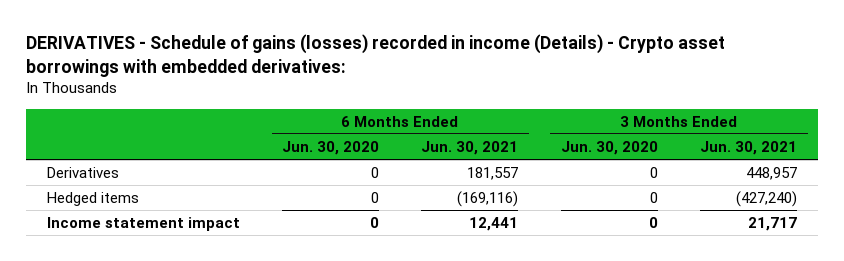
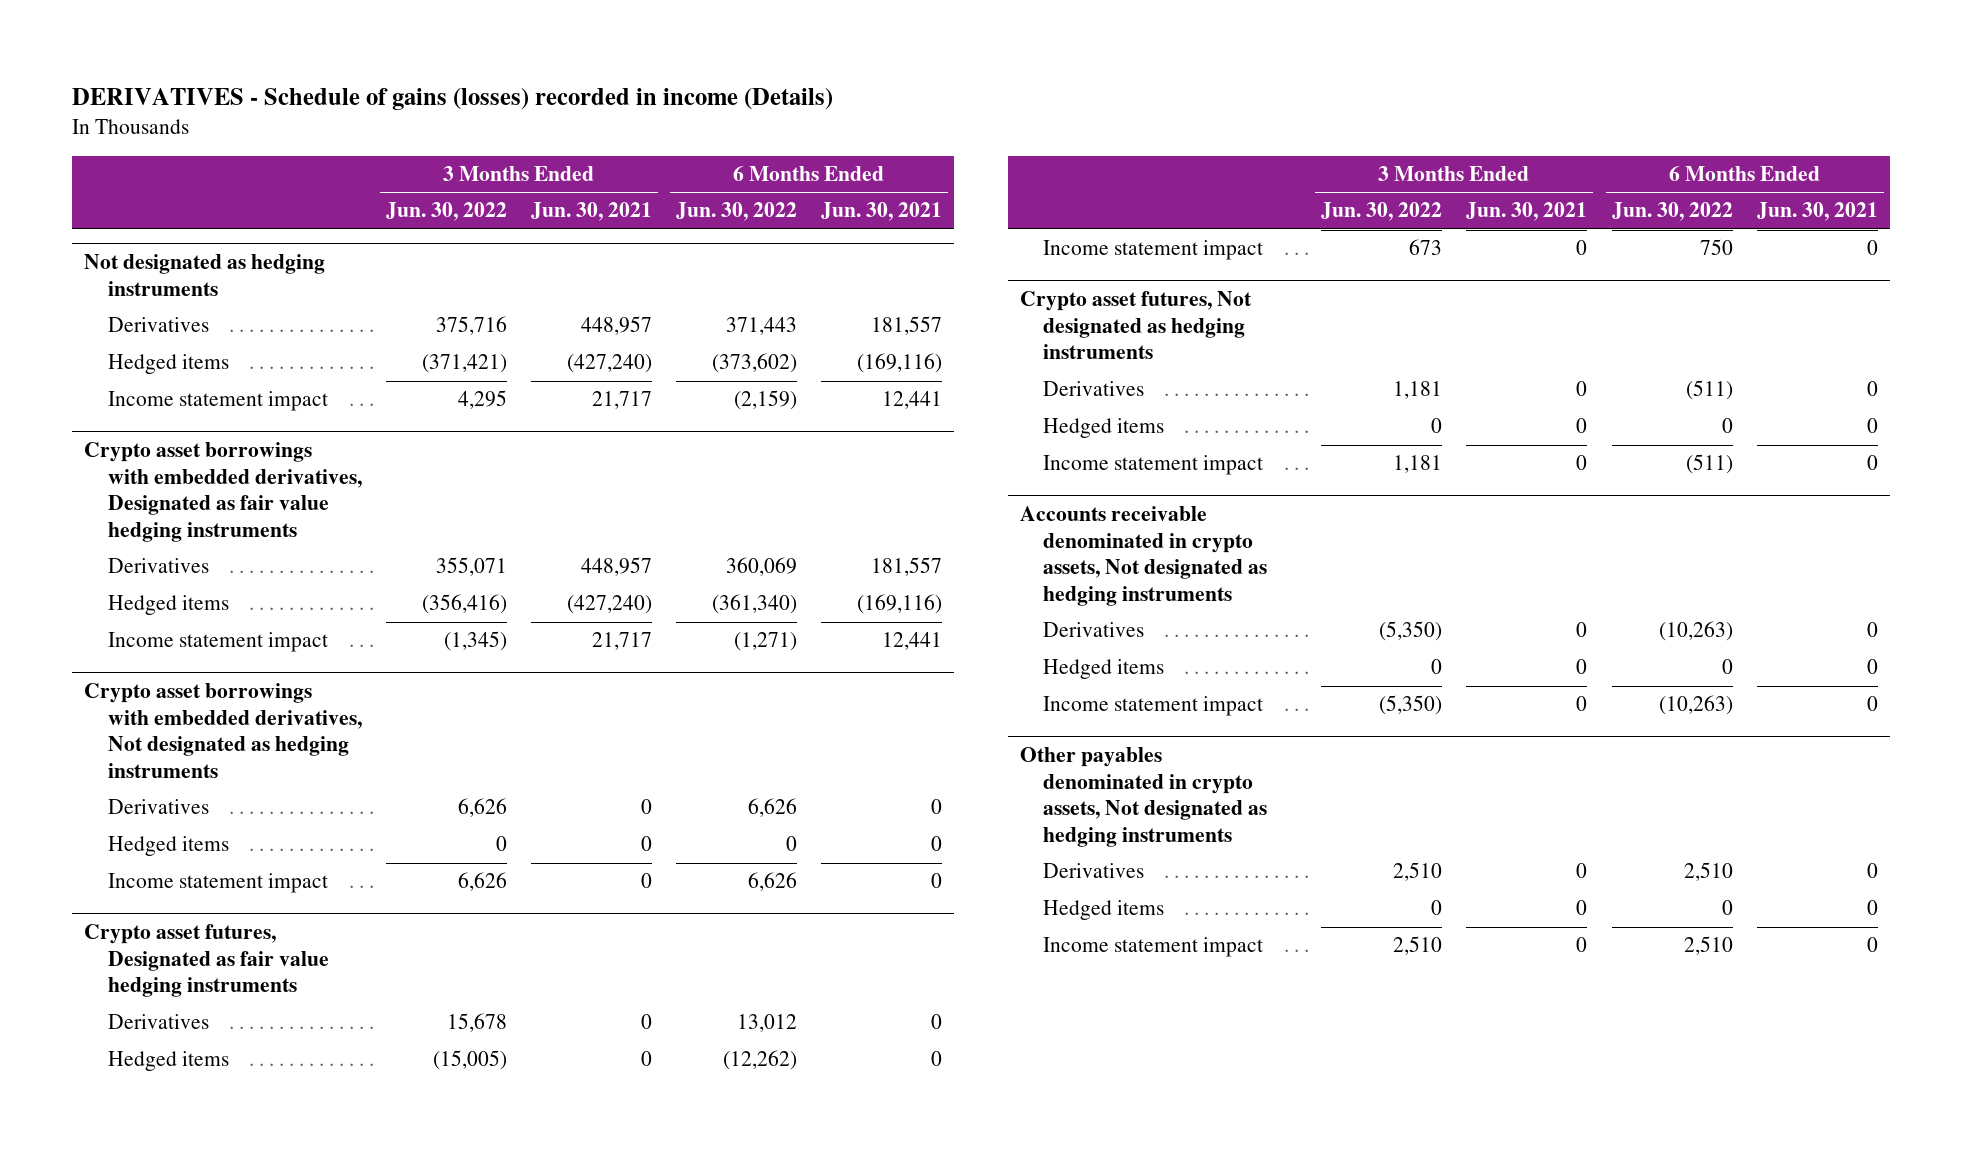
[25,34,725,77] DERIVATIVES - Schedule of gains (losses) recorded in income (Details) - Crypto asset borrowings with embedded derivatives: -> [72,88,834,111] DERIVATIVES - Schedule of gains (losses) recorded in income (Details)
[282,141,380,156] Jun. 30, 2020 -> none
[560,141,658,156] Jun. 30, 2020 -> none
none -> [385,202,507,222] Jun. 30, 2022
none -> [676,202,798,222] Jun. 30, 2022
none -> [84,253,326,296] Not designated as hedging instruments
none -> [84,441,362,543] Crypto asset borrowings with embedded derivatives, Designated as fair value hedging instruments
none -> [107,558,209,574] Derivatives
none -> [107,595,229,616] Hedged items
none -> [107,632,328,653] Income statement impact
none -> [84,682,362,779] Crypto asset borrowings with embedded derivatives, Not designated as hedging instruments
none -> [107,799,209,815] Derivatives
none -> [107,836,229,857] Hedged items
none -> [107,873,328,894] Income statement impact
none -> [84,923,329,998] Crypto asset futures, Designated as fair value hedging instruments
none -> [107,1014,209,1030] Derivatives
none -> [107,1051,229,1072] Hedged items
none -> [1043,240,1264,261] Income statement impact
none -> [1019,290,1252,360] Crypto asset futures, Not designated as hedging instruments
none -> [1043,381,1145,397] Derivatives
none -> [1043,418,1165,439] Hedged items
none -> [1043,455,1264,476] Income statement impact
none -> [1019,505,1268,607] Accounts receivable denominated in crypto assets, Not designated as hedging instruments
none -> [1043,622,1145,638] Derivatives
none -> [1043,659,1165,680] Hedged items
none -> [1043,696,1264,717] Income statement impact
none -> [1019,746,1268,848] Other payables denominated in crypto assets, Not designated as hedging instruments
none -> [1043,863,1145,879] Derivatives
none -> [1043,900,1165,921] Hedged items
none -> [1043,937,1264,958] Income statement impact

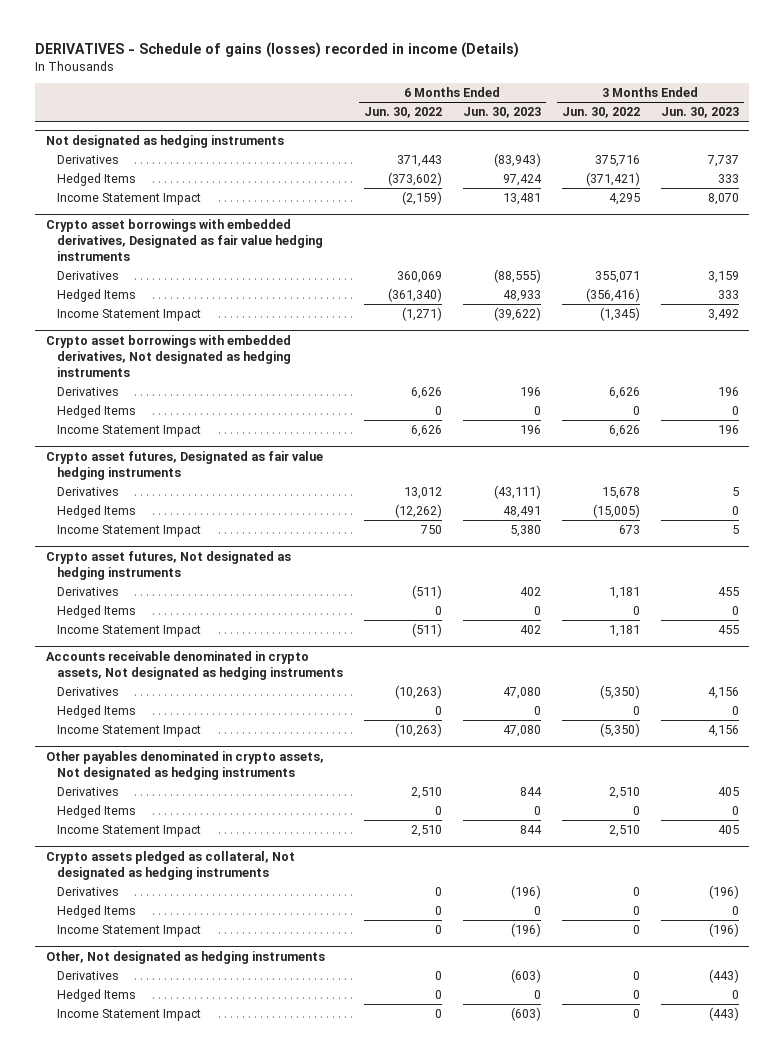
[531,202,653,222] Jun. 30, 2021 -> none
[821,202,943,222] Jun. 30, 2021 -> none
none -> [462,107,541,119] Jun. 30, 2023
none -> [660,107,739,119] Jun. 30, 2023
[107,354,229,375] Hedged items -> [57,173,137,187] Hedged Items
[107,391,328,412] Income statement impact -> [57,193,202,206] Income Statement Impact
[107,595,229,616] Hedged items -> [57,289,137,303] Hedged Items
[107,632,328,653] Income statement impact -> [57,309,202,322] Income Statement Impact
[107,836,229,857] Hedged items -> [57,405,137,419] Hedged Items
[107,873,328,894] Income statement impact -> [57,425,202,438] Income Statement Impact
[107,1051,229,1072] Hedged items -> [57,505,137,519] Hedged Items
[1043,240,1264,261] Income statement impact -> [57,525,202,538] Income Statement Impact
[1043,418,1165,439] Hedged items -> [57,605,137,619] Hedged Items
[1043,455,1264,476] Income statement impact -> [57,625,202,638] Income Statement Impact
[1043,659,1165,680] Hedged items -> [57,705,137,719] Hedged Items
[1043,696,1264,717] Income statement impact -> [57,725,202,738] Income Statement Impact
[1043,900,1165,921] Hedged items -> [57,805,137,819] Hedged Items
[1043,937,1264,958] Income statement impact -> [57,825,202,838] Income Statement Impact
none -> [45,850,295,880] Crypto assets pledged as collateral, Not designated as hedging instruments
none -> [57,887,120,897] Derivatives
none -> [57,905,137,919] Hedged Items
none -> [57,925,202,938] Income Statement Impact
none -> [45,950,325,964] Other, Not designated as hedging instruments
none -> [57,971,120,981] Derivatives
none -> [57,989,137,1003] Hedged Items
none -> [57,1009,202,1022] Income Statement Impact

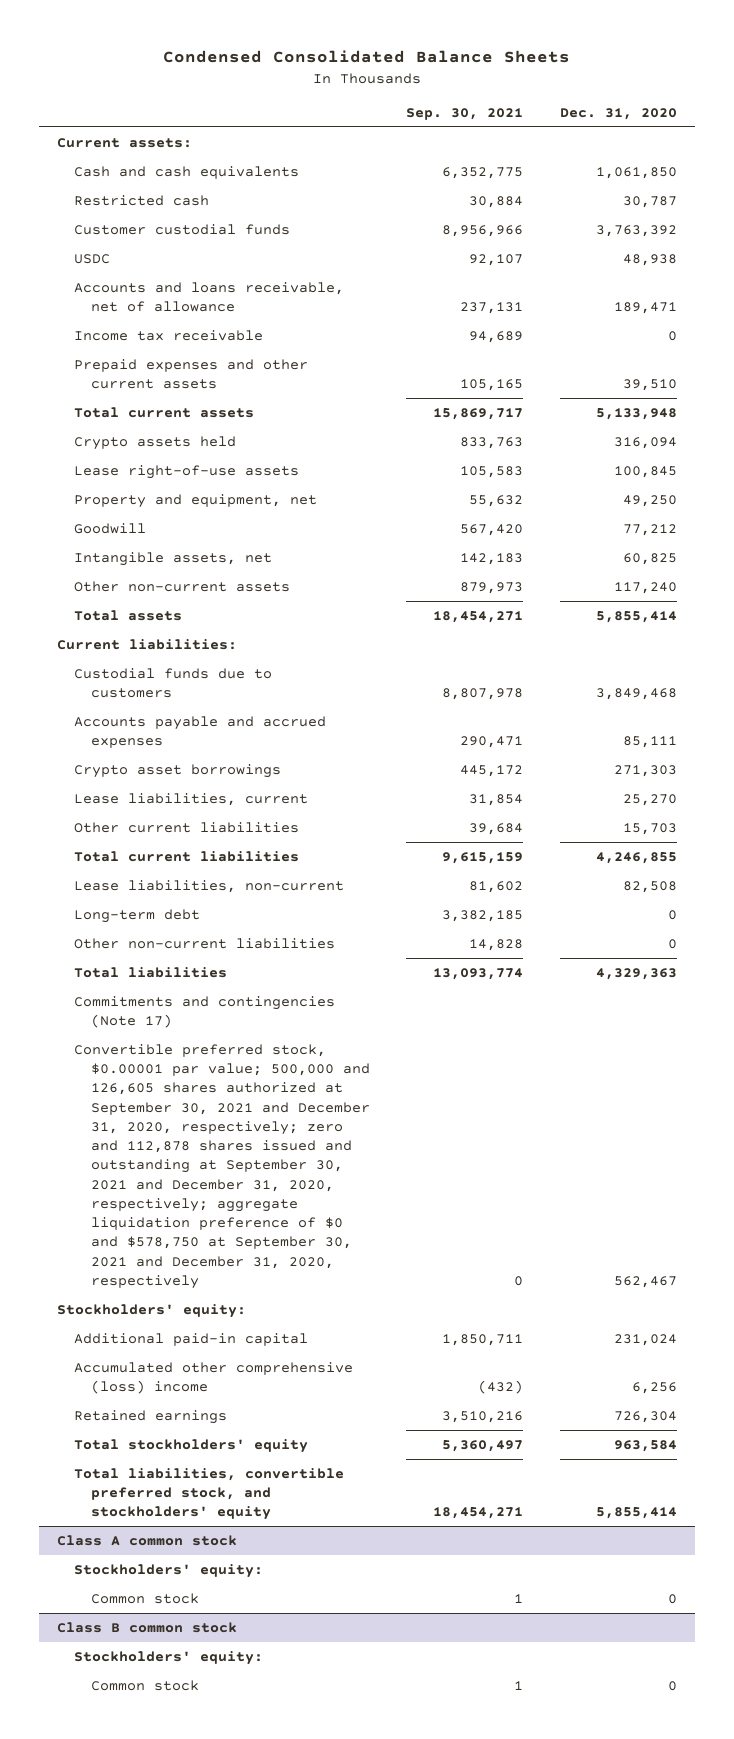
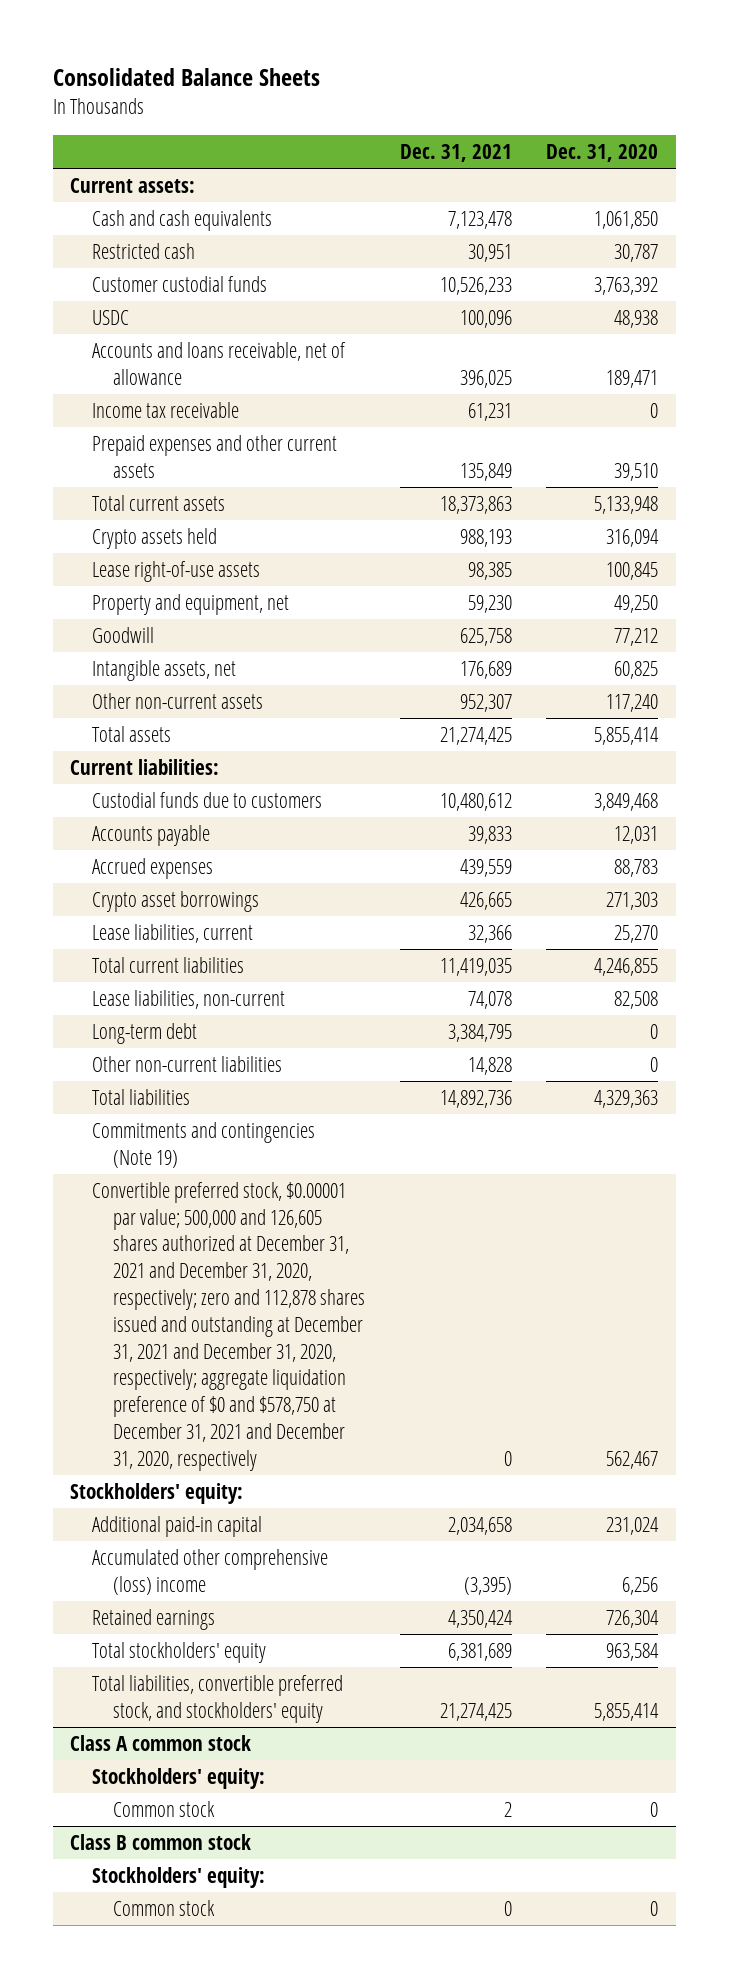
[162,50,570,64] Condensed Consolidated Balance Sheets -> [53,67,321,86] Consolidated Balance Sheets
[406,107,524,120] Sep. 30, 2021 -> none
none -> [399,144,512,163] Dec. 31, 2021
[73,715,326,749] Accounts payable and accrued expenses -> none
none -> [91,824,210,846] Accounts payable
none -> [91,857,213,879] Accrued expenses
[73,821,299,833] Other current liabilities -> none
[73,995,335,1029] Commitments and contingencies (Note 17) -> [91,1121,315,1168] Commitments and contingencies (Note 19)
[73,1043,370,1289] Convertible preferred stock, $0.00001 par value; 500,000 and 126,605 shares authorized at September 30, 2021 and December 31, 2020, respectively; zero and 112,878 shares issued and outstanding at September 30, 2021 and December 31, 2020, respectively; aggregate liquidation preference of $0 and $578,750 at September 30, 2021 and December 31, 2020, respectively -> [91,1181,366,1471] Convertible preferred stock, $0.00001 par value; 500,000 and 126,605 shares authorized at December 31, 2021 and December 31, 2020, respectively; zero and 112,878 shares issued and outstanding at December 31, 2021 and December 31, 2020, respectively; aggregate liquidation preference of $0 and $578,750 at December 31, 2021 and December 31, 2020, respectively

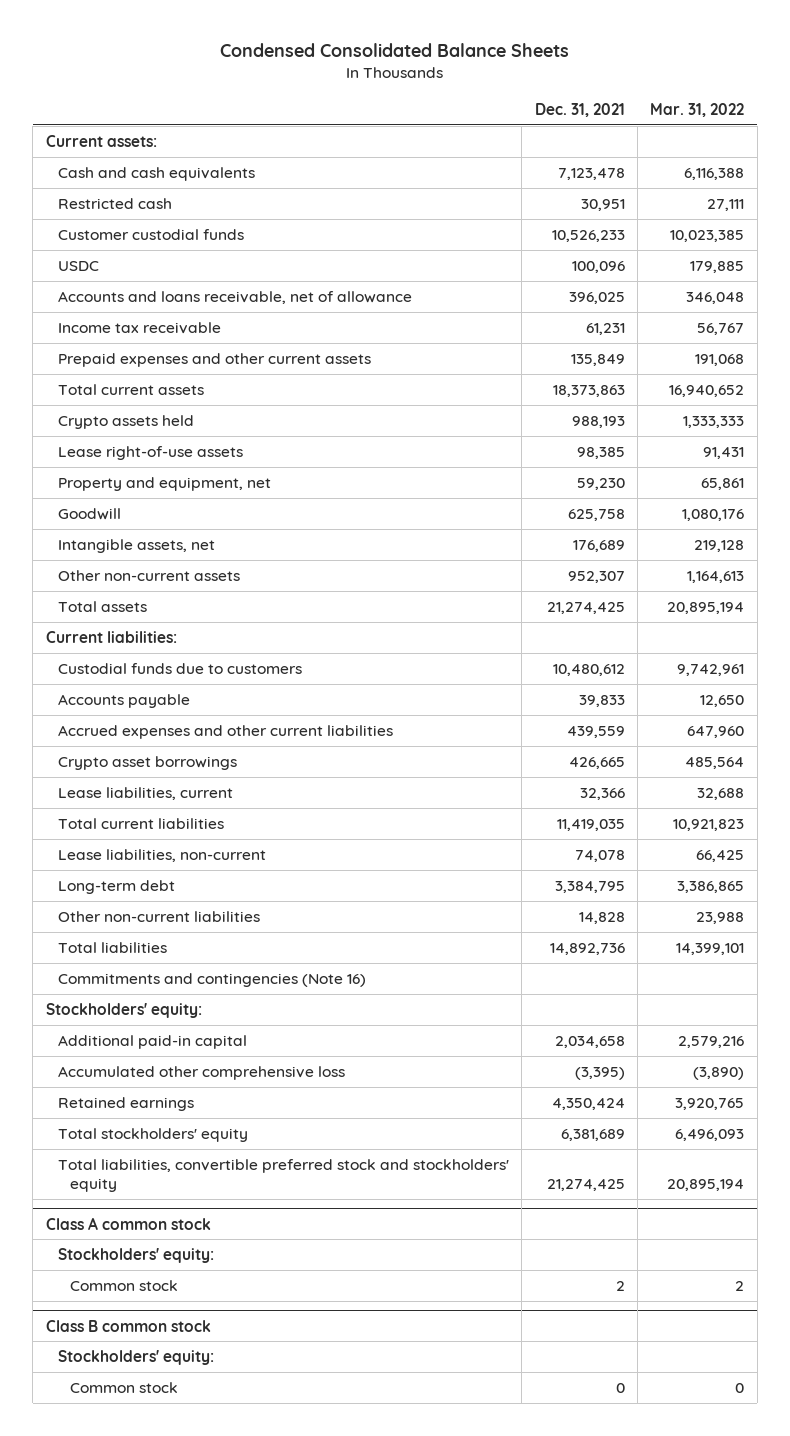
[53,67,321,86] Consolidated Balance Sheets -> [220,43,570,58] Condensed Consolidated Balance Sheets
[546,144,659,163] Dec. 31, 2020 -> none
none -> [650,102,745,117] Mar. 31, 2022
[91,857,213,879] Accrued expenses -> [57,724,393,739] Accrued expenses and other current liabilities
[91,1181,366,1471] Convertible preferred stock, $0.00001 par value; 500,000 and 126,605 shares authorized at December 31, 2021 and December 31, 2020, respectively; zero and 112,878 shares issued and outstanding at December 31, 2021 and December 31, 2020, respectively; aggregate liquidation preference of $0 and $578,750 at December 31, 2021 and December 31, 2020, respectively -> none
[91,1121,315,1168] Commitments and contingencies (Note 19) -> [57,972,366,987] Commitments and contingencies (Note 16)
[91,1548,328,1595] Accumulated other comprehensive (loss) income -> [57,1065,345,1080] Accumulated other comprehensive loss
[91,1674,343,1723] Total liabilities, convertible preferred stock, and stockholders' equity -> [57,1158,509,1193] Total liabilities, convertible preferred stock and stockholders' equity

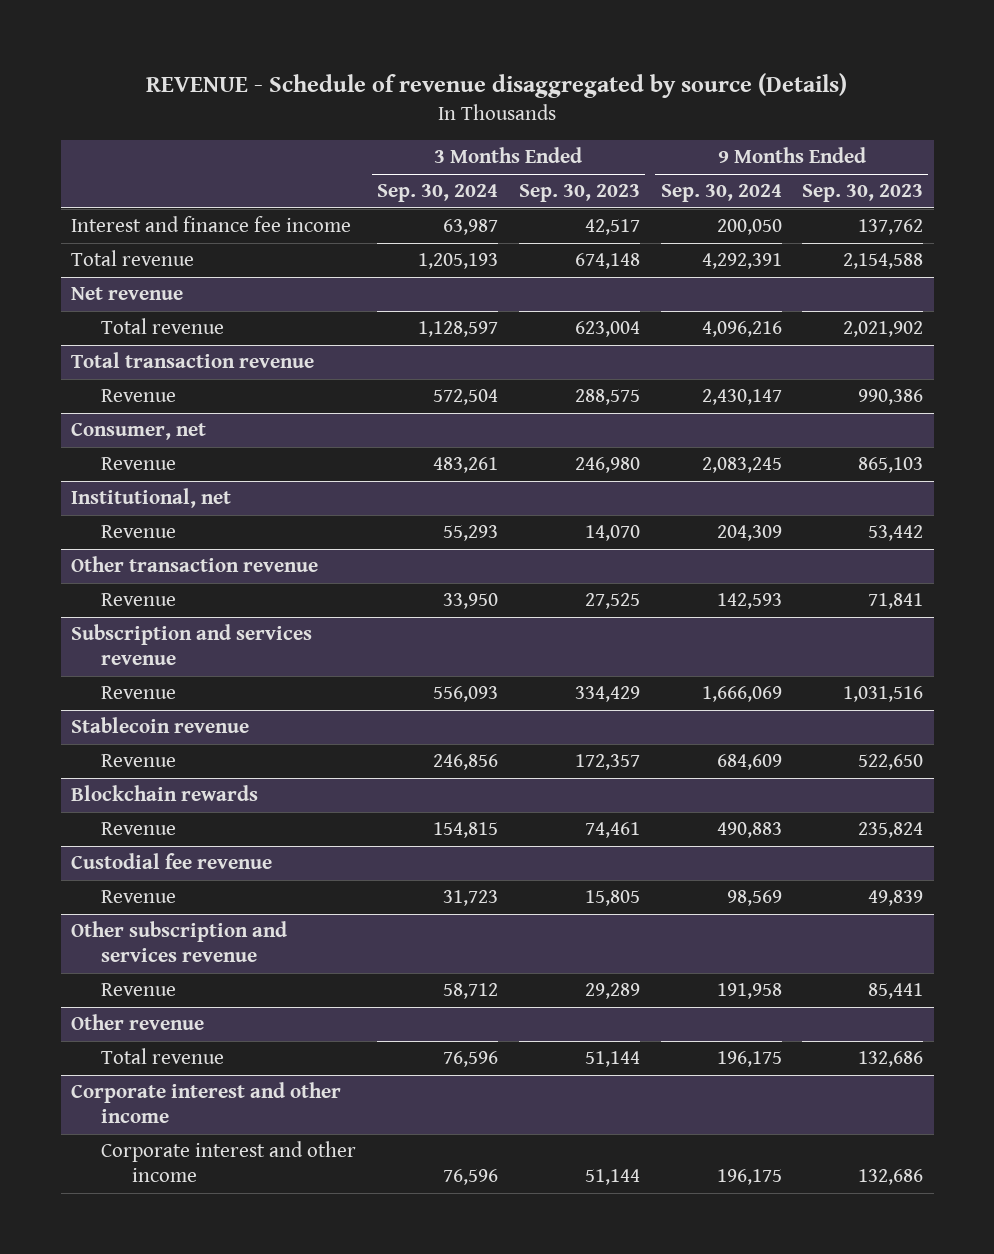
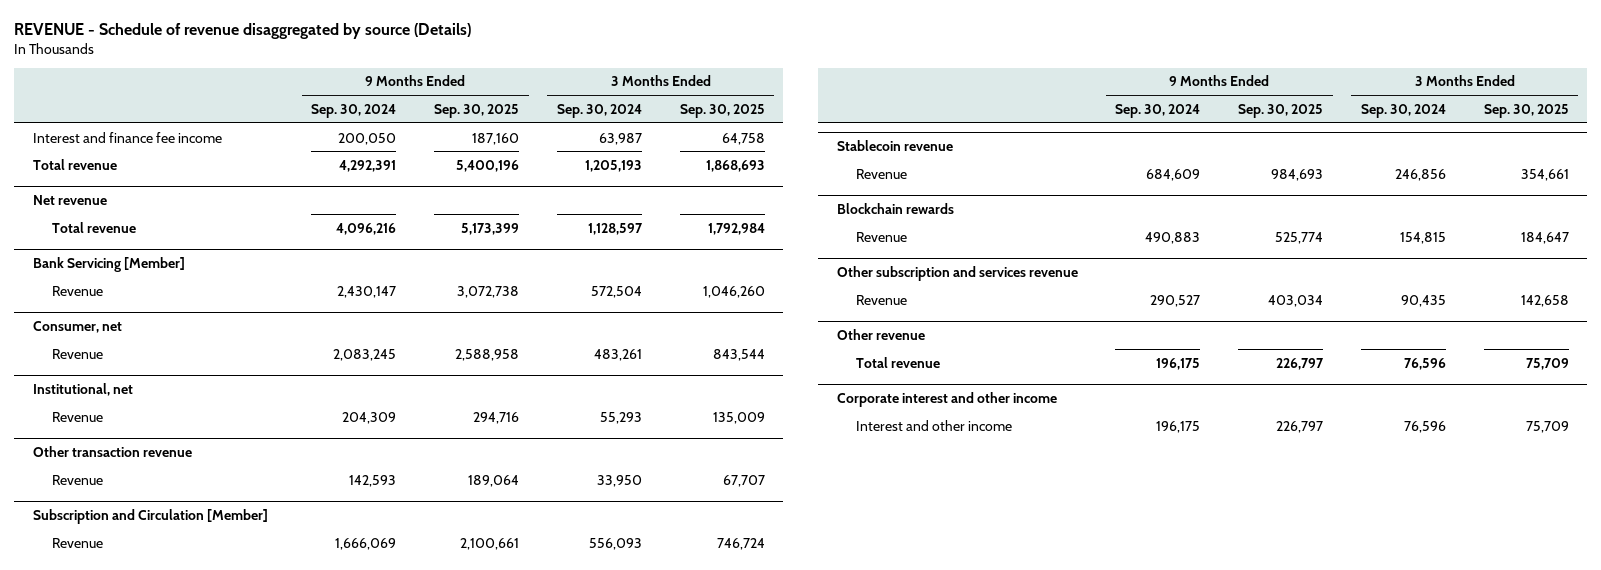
[518,184,640,203] Sep. 30, 2023 -> none
[802,184,924,203] Sep. 30, 2023 -> none
none -> [434,103,520,118] Sep. 30, 2025
none -> [679,103,765,118] Sep. 30, 2025
[71,352,315,369] Total transaction revenue -> [32,257,185,273] Bank Servicing [Member]
[71,624,313,666] Subscription and services revenue -> [32,509,268,525] Subscription and Circulation [Member]
[71,853,273,870] Custodial fee revenue -> none
[101,890,177,904] Revenue -> none
[443,983,499,1000] 58,712 -> [1400,294,1446,307] 90,435
[716,983,782,1000] 191,958 -> [1150,294,1201,307] 290,527
[101,1141,357,1183] Corporate interest and other income -> [856,419,1013,431] Interest and other income

